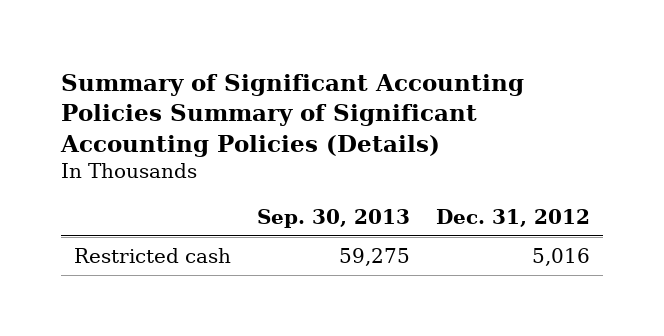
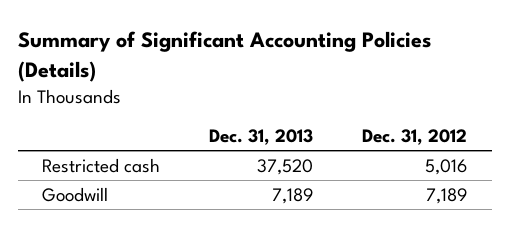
[59,74,524,157] Summary of Significant Accounting Policies Summary of Significant Accounting Policies (Details) -> [17,31,431,82] Summary of Significant Accounting Policies (Details)
[256,208,410,228] Sep. 30, 2013 -> none
none -> [209,129,314,146] Dec. 31, 2013
none -> [42,186,109,202] Goodwill

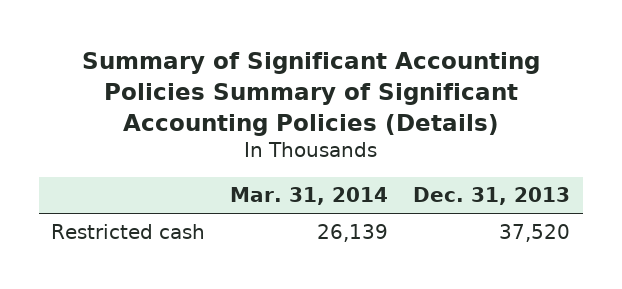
[17,31,431,82] Summary of Significant Accounting Policies (Details) -> [81,52,540,136] Summary of Significant Accounting Policies Summary of Significant Accounting Policies (Details)
[362,129,468,146] Dec. 31, 2012 -> none
none -> [230,187,389,206] Mar. 31, 2014
[42,186,109,202] Goodwill -> none

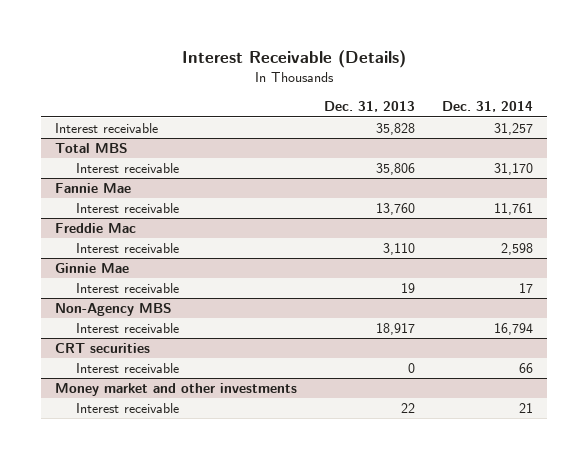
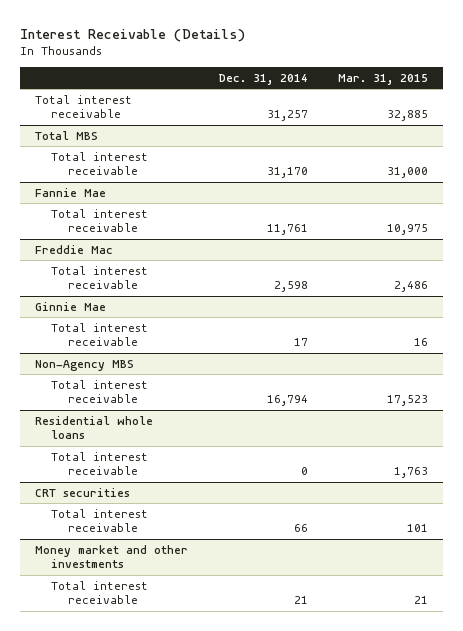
[323,101,415,113] Dec. 31, 2013 -> none
none -> [338,73,429,85] Mar. 31, 2015
[54,123,158,134] Interest receivable -> [35,94,133,119] Total interest receivable
[76,163,180,174] Interest receivable -> [51,151,149,176] Total interest receivable
[76,203,180,214] Interest receivable -> [51,208,149,233] Total interest receivable
[76,243,180,254] Interest receivable -> [51,265,149,290] Total interest receivable
[76,283,180,294] Interest receivable -> [51,322,149,347] Total interest receivable
[76,323,180,334] Interest receivable -> [51,379,149,404] Total interest receivable
none -> [35,415,154,440] Residential whole loans
none -> [51,451,149,476] Total interest receivable
[76,363,180,374] Interest receivable -> [51,508,149,533] Total interest receivable
[76,403,180,414] Interest receivable -> [51,580,149,605] Total interest receivable

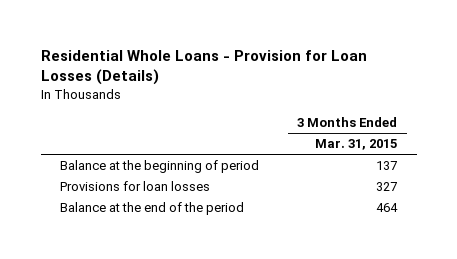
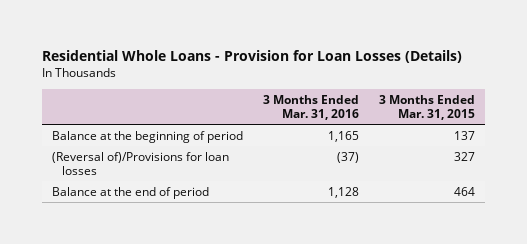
none -> [262,95,359,121] 3 Months Ended Mar. 31, 2016
[59,181,210,192] Provisions for loan losses -> [51,151,229,175] (Reversal of)/Provisions for loan losses
[59,202,244,216] Balance at the end of the period -> [51,186,209,199] Balance at the end of period

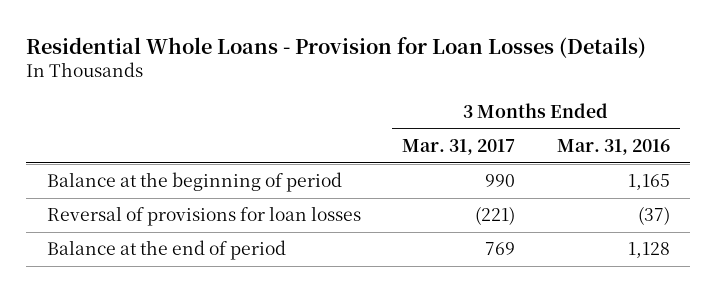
[378,95,475,121] 3 Months Ended Mar. 31, 2015 -> none
none -> [402,139,516,156] Mar. 31, 2017
[51,151,229,175] (Reversal of)/Provisions for loan losses -> [47,206,362,227] Reversal of provisions for loan losses

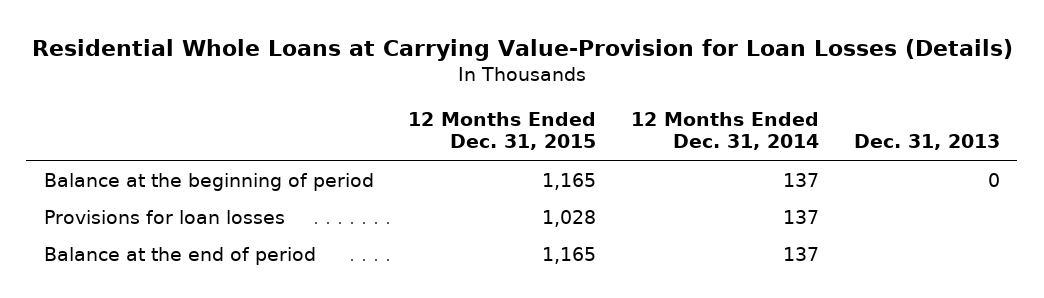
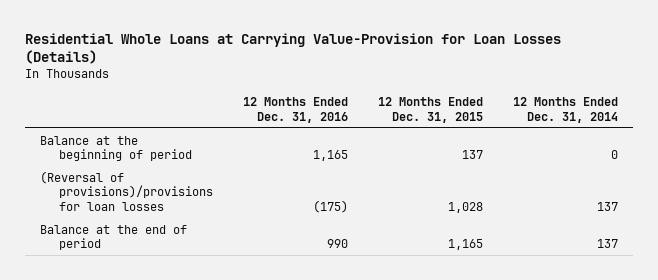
[853,134,1000,151] Dec. 31, 2013 -> none
none -> [242,97,348,123] 12 Months Ended Dec. 31, 2016
[542,172,597,190] 1,165 -> [462,150,484,160] 137
[783,172,820,187] 137 -> [611,150,619,160] 0
[43,209,285,224] Provisions for loan losses -> [40,170,213,211] (Reversal of provisions)/provisions for loan losses

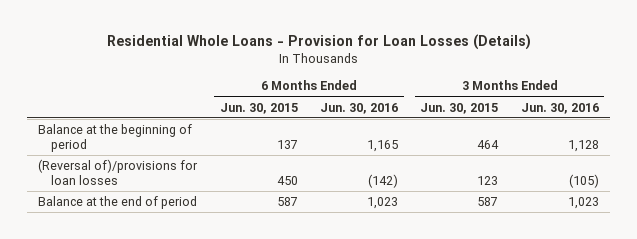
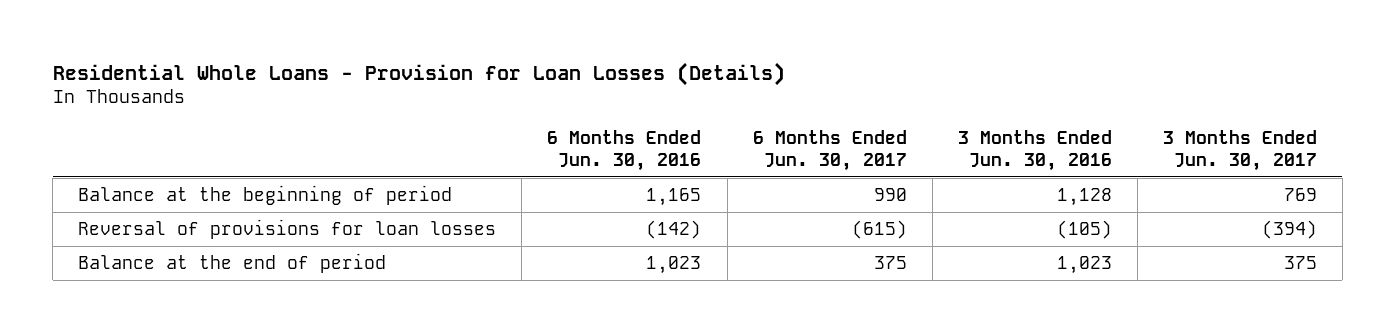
[219,102,298,114] Jun. 30, 2015 -> none
[420,102,499,114] Jun. 30, 2015 -> none
none -> [752,129,907,172] 6 Months Ended Jun. 30, 2017
none -> [1162,129,1317,172] 3 Months Ended Jun. 30, 2017
[38,159,199,185] (Reversal of)/provisions for loan losses -> [78,218,497,239] Reversal of provisions for loan losses

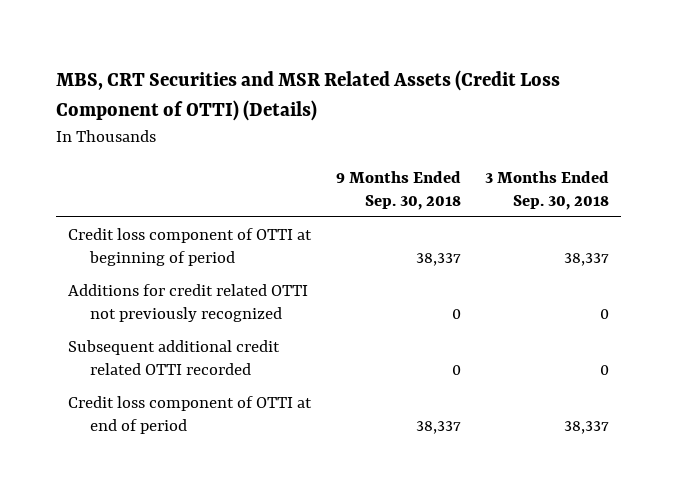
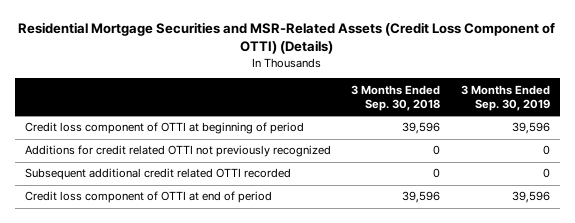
[56,70,561,121] MBS, CRT Securities and MSR Related Assets (Credit Loss Component of OTTI) (Details) -> [18,21,556,54] Residential Mortgage Securities and MSR-Related Assets (Credit Loss Component of OTTI) (Details)
[335,170,461,210] 9 Months Ended Sep. 30, 2018 -> none
none -> [460,84,550,112] 3 Months Ended Sep. 30, 2019
[564,252,610,266] 38,337 -> [402,122,441,135] 39,596
[564,420,610,434] 38,337 -> [402,191,441,204] 39,596

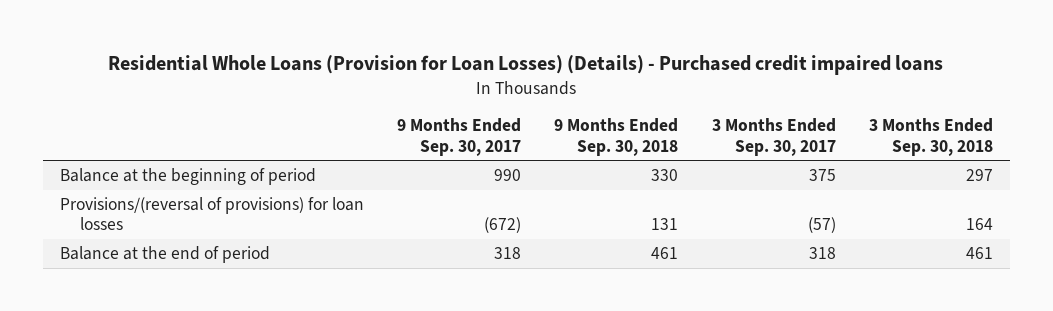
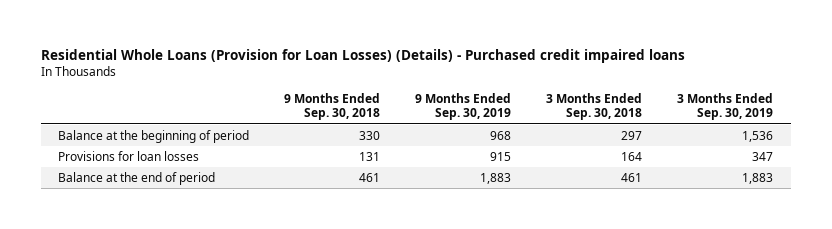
[396,118,521,156] 9 Months Ended Sep. 30, 2017 -> none
[711,118,836,156] 3 Months Ended Sep. 30, 2017 -> none
none -> [415,92,512,121] 9 Months Ended Sep. 30, 2019
none -> [677,92,774,121] 3 Months Ended Sep. 30, 2019
[59,197,364,231] Provisions/(reversal of provisions) for loan losses -> [58,150,200,161] Provisions for loan losses

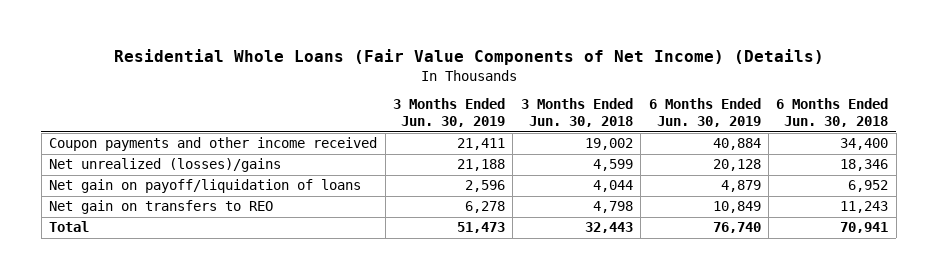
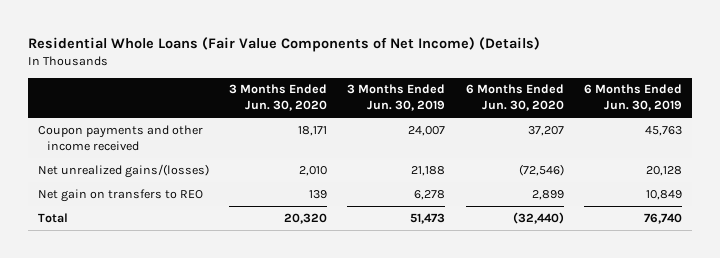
[520,98,633,128] 3 Months Ended Jun. 30, 2018 -> none
[776,98,889,128] 6 Months Ended Jun. 30, 2018 -> none
none -> [229,84,328,112] 3 Months Ended Jun. 30, 2020
none -> [465,84,564,112] 6 Months Ended Jun. 30, 2020
[49,179,362,194] Net gain on payoff/liquidation of loans -> none
[456,138,505,151] 21,411 -> [408,125,446,136] 24,007
[712,138,761,151] 40,884 -> [644,125,682,136] 45,763
[49,158,282,173] Net unrealized (losses)/gains -> [38,163,210,178] Net unrealized gains/(losses)

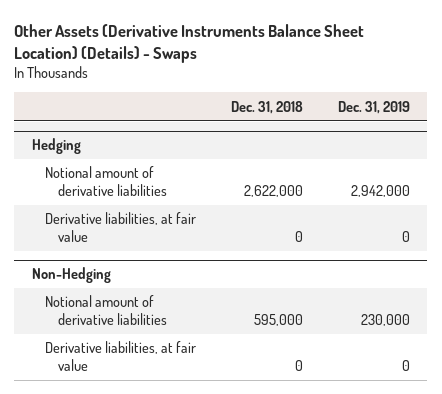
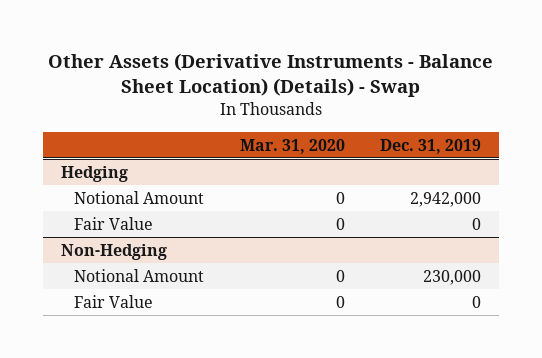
[14,23,365,63] Other Assets (Derivative Instruments Balance Sheet Location) (Details) - Swaps -> [48,53,494,98] Other Assets (Derivative Instruments - Balance Sheet Location) (Details) - Swap
[230,100,303,114] Dec. 31, 2018 -> none
none -> [239,138,345,154] Mar. 31, 2020
[44,166,167,197] Notional amount of derivative liabilities -> [73,190,204,204] Notional Amount
[44,212,196,243] Derivative liabilities, at fair value -> [73,216,153,230] Fair Value
[44,295,167,326] Notional amount of derivative liabilities -> [73,268,204,282] Notional Amount
[44,341,196,372] Derivative liabilities, at fair value -> [73,294,153,308] Fair Value

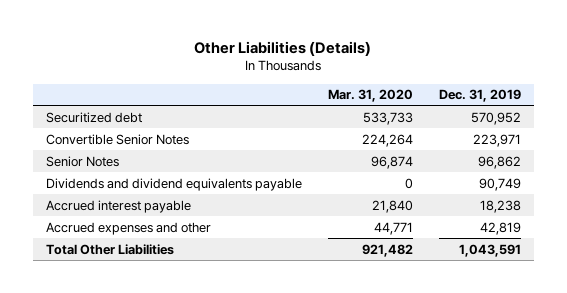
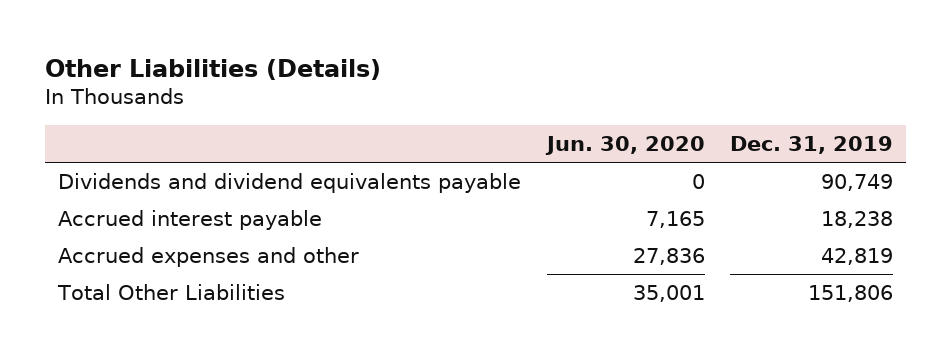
[327,89,413,103] Mar. 31, 2020 -> none
none -> [544,136,705,156] Jun. 30, 2020
[45,111,142,123] Securitized debt -> none
[45,133,189,145] Convertible Senior Notes -> none
[45,155,119,167] Senior Notes -> none
[459,243,522,257] 1,043,591 -> [808,285,894,303] 151,806

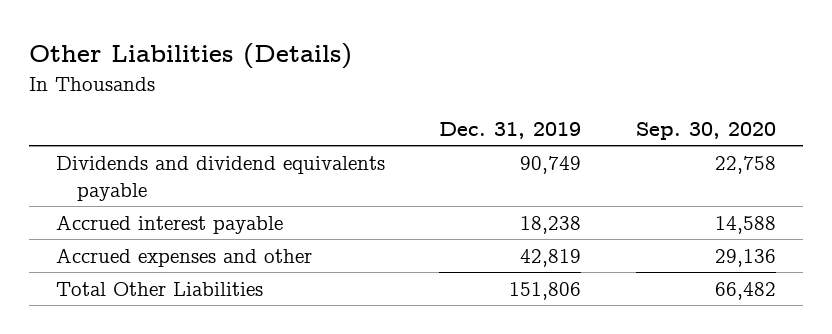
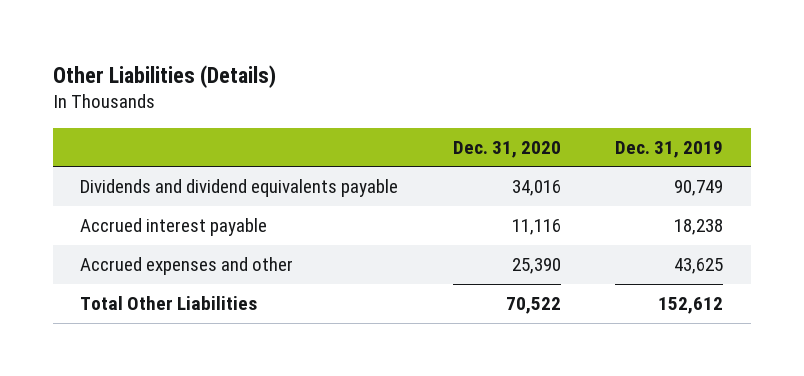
[635,121,776,140] Sep. 30, 2020 -> none
none -> [452,140,561,158] Dec. 31, 2020
[520,248,582,267] 42,819 -> [674,258,724,275] 43,625
[509,281,582,300] 151,806 -> [658,297,724,315] 152,612

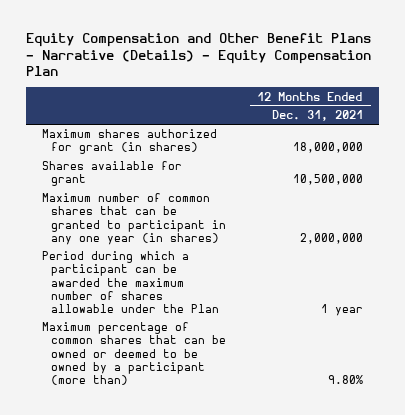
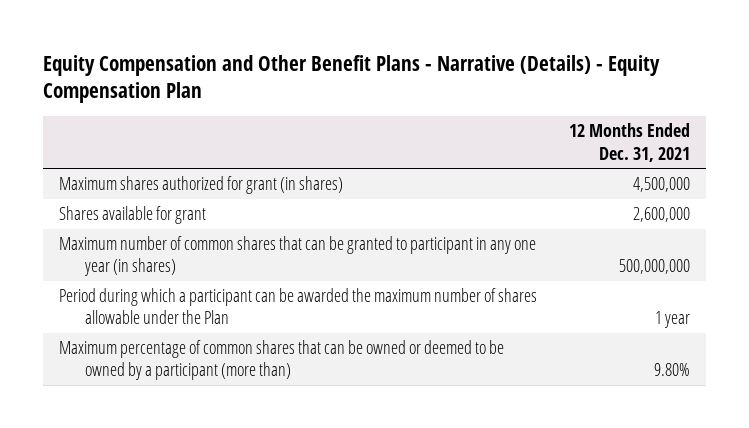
[292,142,363,154] 18,000,000 -> [633,177,691,193] 4,500,000
[292,174,363,186] 10,500,000 -> [633,207,691,223] 2,600,000
[299,232,363,244] 2,000,000 -> [619,259,691,275] 500,000,000

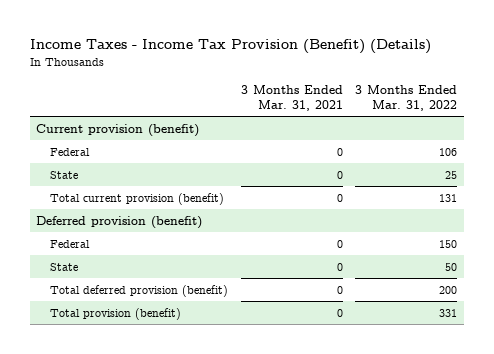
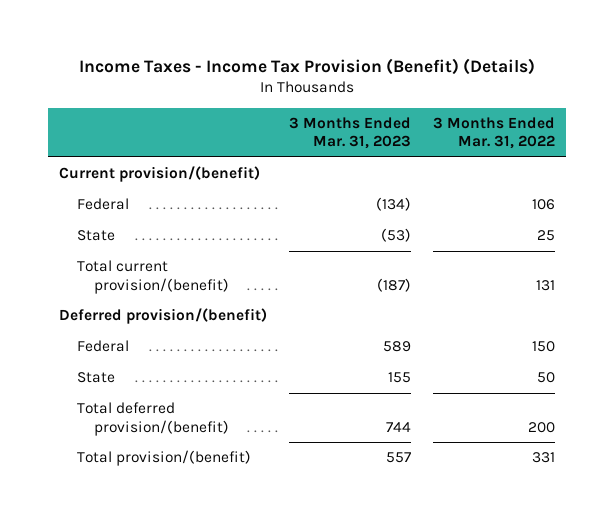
[240,84,343,112] 3 Months Ended Mar. 31, 2021 -> none
none -> [288,116,411,150] 3 Months Ended Mar. 31, 2023
[36,123,200,137] Current provision (benefit) -> [58,166,260,183] Current provision/(benefit)
[50,192,225,205] Total current provision (benefit) -> [76,260,230,294] Total current provision/(benefit)
[36,215,203,229] Deferred provision (benefit) -> [58,308,267,325] Deferred provision/(benefit)
[50,284,229,297] Total deferred provision (benefit) -> [76,402,230,436] Total deferred provision/(benefit)
[50,307,182,320] Total provision (benefit) -> [76,450,251,467] Total provision/(benefit)

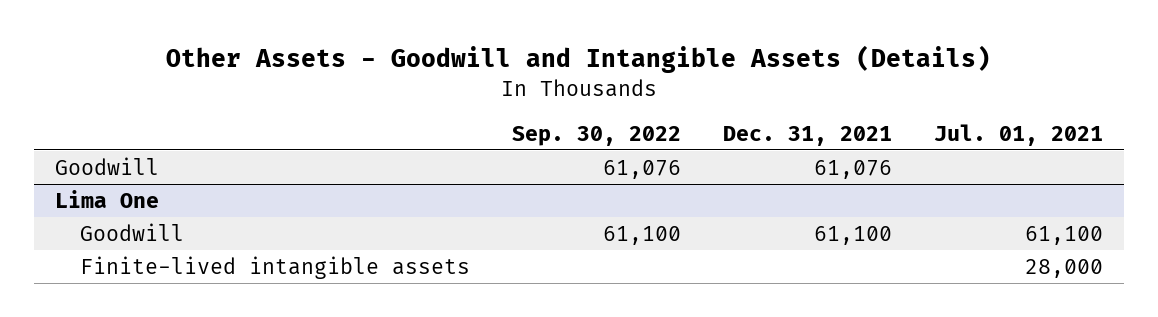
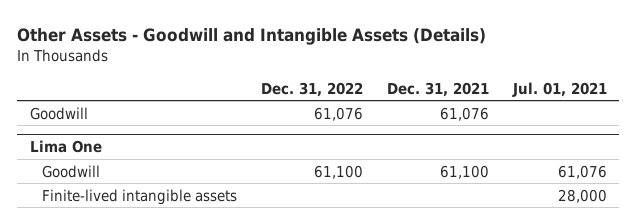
[511,125,681,146] Sep. 30, 2022 -> none
none -> [260,81,363,97] Dec. 31, 2022
[1024,225,1103,245] 61,100 -> [558,164,608,179] 61,076

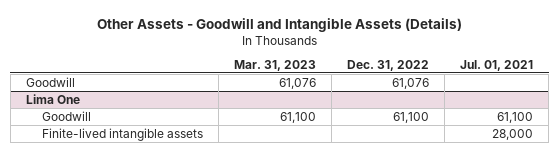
[387,81,490,97] Dec. 31, 2021 -> none
none -> [233,60,316,72] Mar. 31, 2023
[558,164,608,179] 61,076 -> [497,111,534,123] 61,100

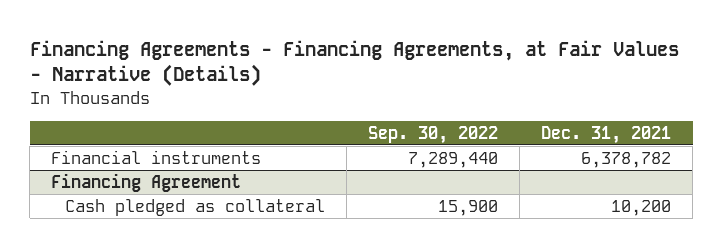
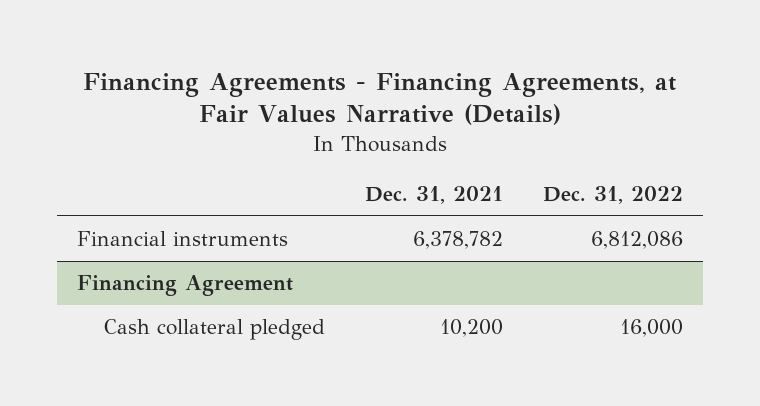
[29,39,679,87] Financing Agreements - Financing Agreements, at Fair Values - Narrative (Details) -> [83,72,677,126] Financing Agreements - Financing Agreements, at Fair Values Narrative (Details)
[368,125,499,144] Sep. 30, 2022 -> none
none -> [543,186,684,205] Dec. 31, 2022
[65,198,326,216] Cash pledged as collateral -> [103,319,325,341] Cash collateral pledged

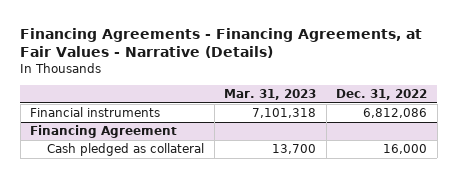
[83,72,677,126] Financing Agreements - Financing Agreements, at Fair Values Narrative (Details) -> [20,27,423,58] Financing Agreements - Financing Agreements, at Fair Values - Narrative (Details)
[364,186,503,205] Dec. 31, 2021 -> none
none -> [224,89,317,101] Mar. 31, 2023
[103,319,325,341] Cash collateral pledged -> [47,143,205,157] Cash pledged as collateral

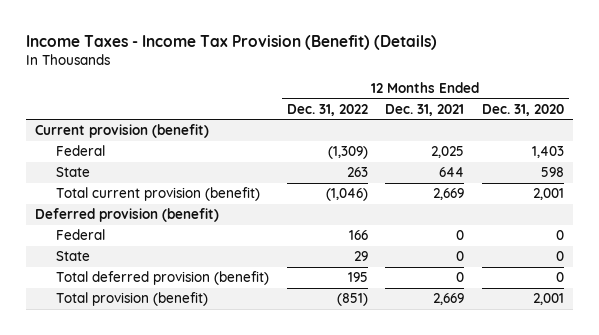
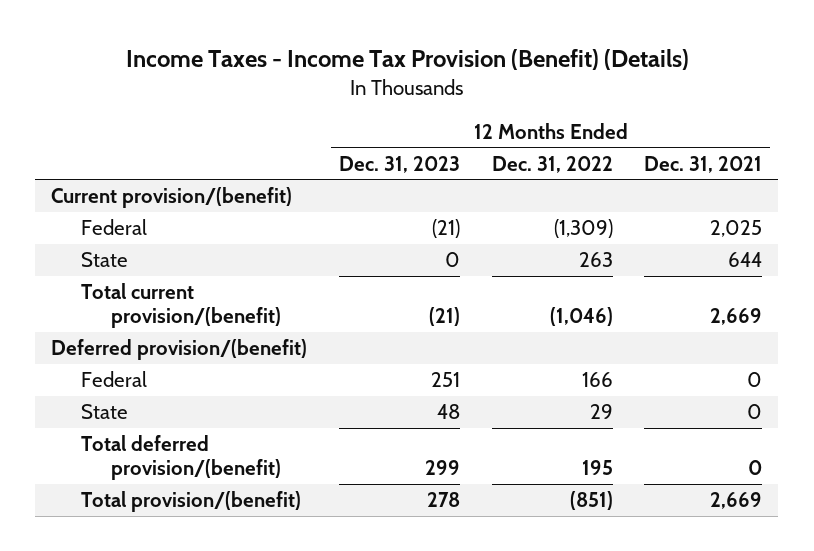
[482,103,565,116] Dec. 31, 2020 -> none
none -> [338,155,460,173] Dec. 31, 2023
[35,124,210,139] Current provision (benefit) -> [51,187,293,209] Current provision/(benefit)
[55,187,260,202] Total current provision (benefit) -> [81,283,281,329] Total current provision/(benefit)
[35,208,220,223] Deferred provision (benefit) -> [51,339,308,361] Deferred provision/(benefit)
[55,271,269,286] Total deferred provision (benefit) -> [81,435,281,481] Total deferred provision/(benefit)
[55,292,208,307] Total provision (benefit) -> [81,491,302,513] Total provision/(benefit)

